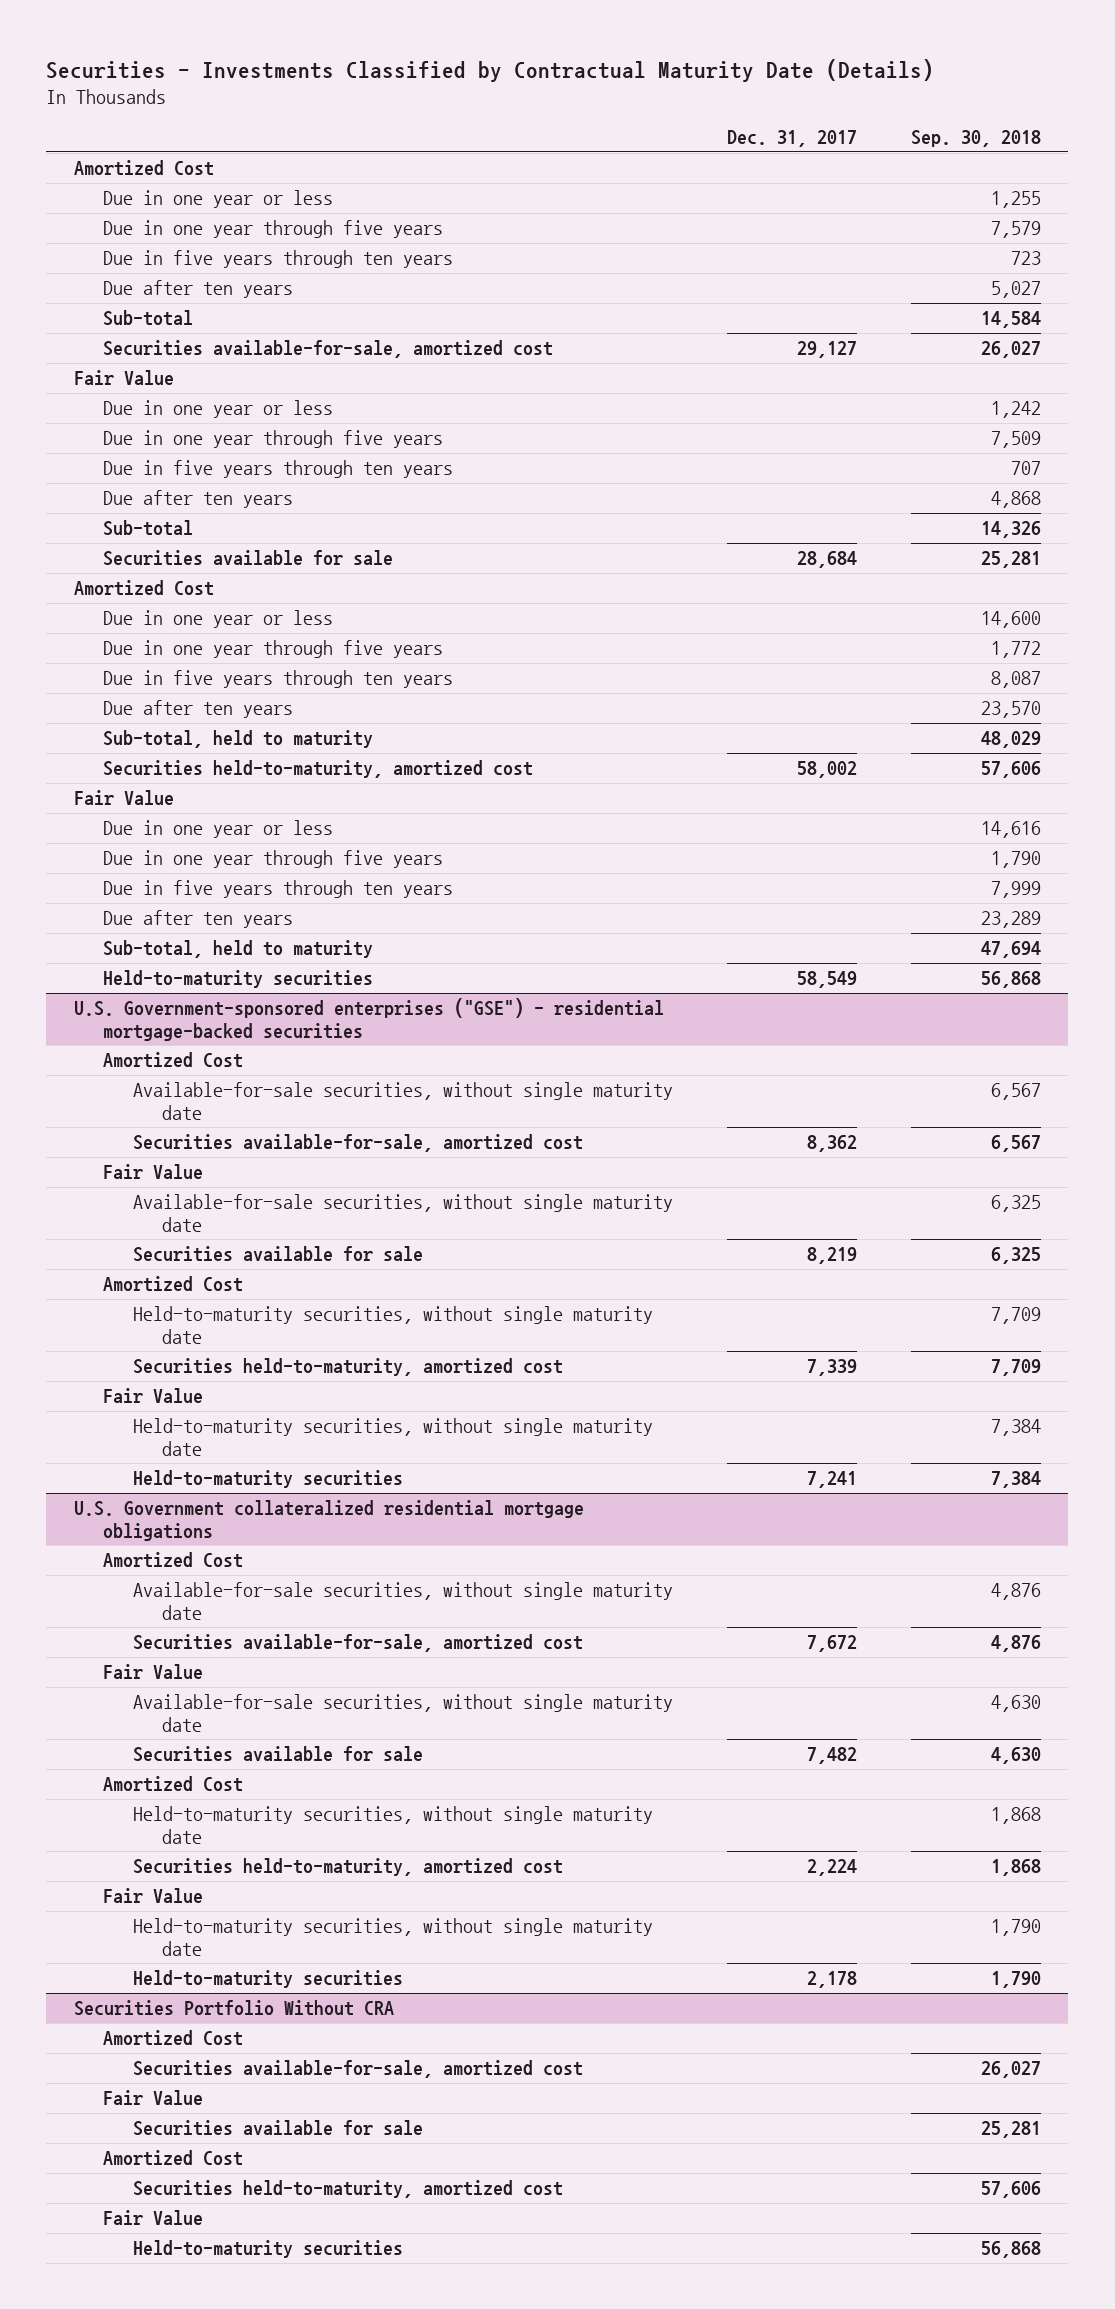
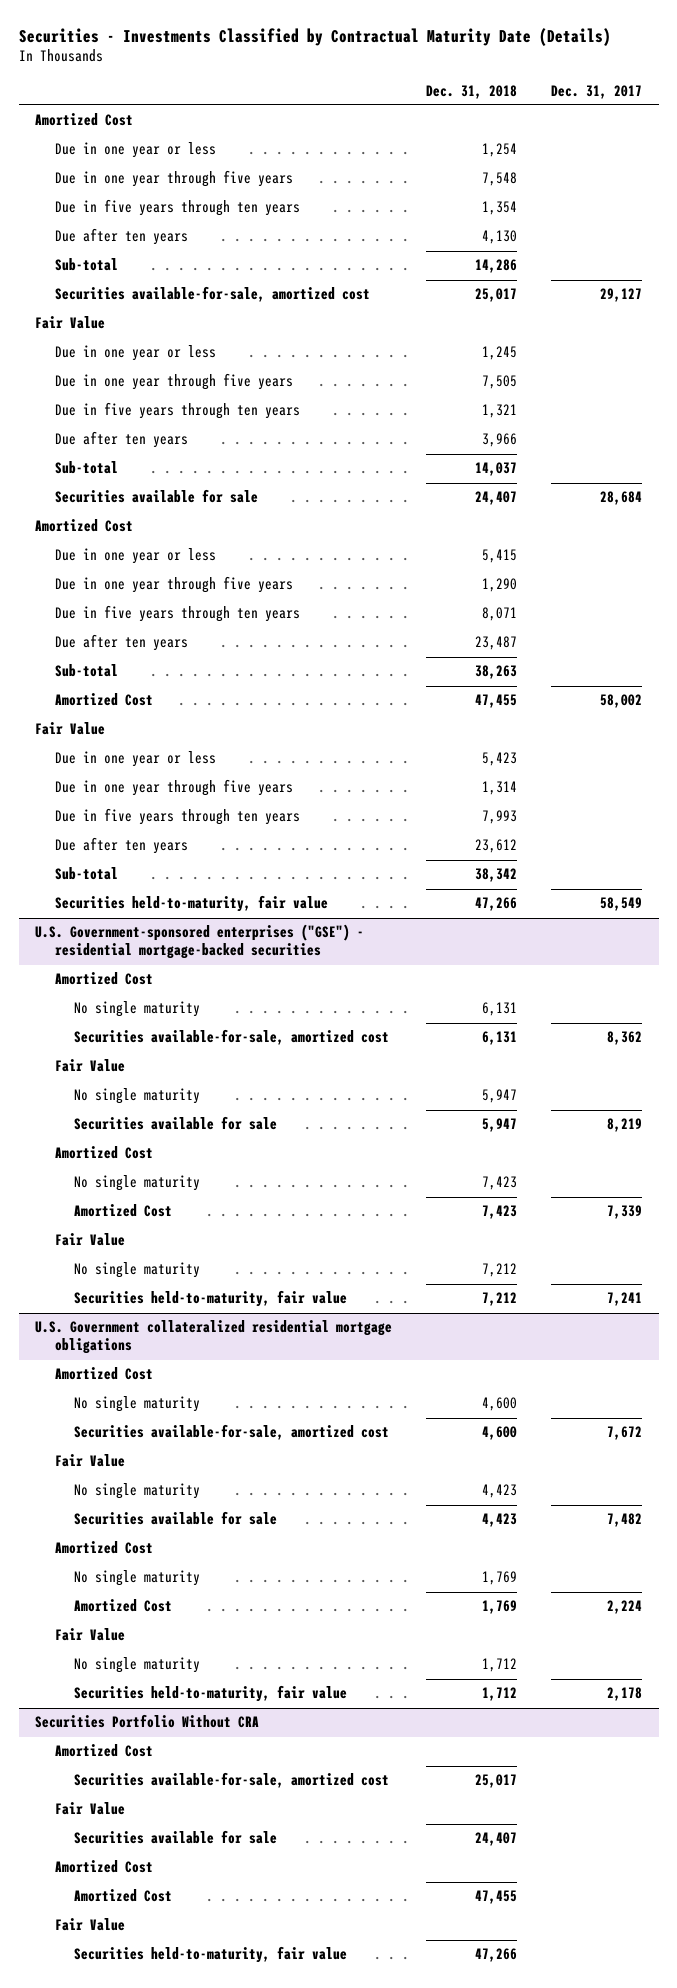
[911,130,1042,148] Sep. 30, 2018 -> none
none -> [426,84,518,99] Dec. 31, 2018
[103,730,374,749] Sub-total, held to maturity -> [54,664,118,678] Sub-total
[103,760,534,779] Securities held-to-maturity, amortized cost -> [54,693,153,707] Amortized Cost
[103,940,374,959] Sub-total, held to maturity -> [54,867,118,881] Sub-total
[103,970,374,989] Held-to-maturity securities -> [54,895,328,913] Securities held-to-maturity, fair value
[132,1082,673,1120] Available-for-sale securities, without single maturity date -> [74,1001,201,1018] No single maturity
[132,1194,673,1232] Available-for-sale securities, without single maturity date -> [74,1088,201,1105] No single maturity
[132,1306,653,1344] Held-to-maturity securities, without single maturity date -> [74,1175,201,1192] No single maturity
[132,1358,563,1377] Securities held-to-maturity, amortized cost -> [74,1204,173,1218] Amortized Cost
[132,1418,653,1456] Held-to-maturity securities, without single maturity date -> [74,1262,201,1279] No single maturity
[132,1470,403,1489] Held-to-maturity securities -> [74,1290,348,1308] Securities held-to-maturity, fair value
[132,1582,673,1620] Available-for-sale securities, without single maturity date -> [74,1396,201,1413] No single maturity
[132,1694,673,1732] Available-for-sale securities, without single maturity date -> [74,1483,201,1500] No single maturity
[132,1806,653,1844] Held-to-maturity securities, without single maturity date -> [74,1570,201,1587] No single maturity
[132,1858,563,1877] Securities held-to-maturity, amortized cost -> [74,1599,173,1613] Amortized Cost
[132,1918,653,1956] Held-to-maturity securities, without single maturity date -> [74,1657,201,1674] No single maturity
[132,1970,403,1989] Held-to-maturity securities -> [74,1685,348,1703] Securities held-to-maturity, fair value
[132,2180,563,2199] Securities held-to-maturity, amortized cost -> [74,1889,173,1903] Amortized Cost
[132,2240,403,2259] Held-to-maturity securities -> [74,1946,348,1964] Securities held-to-maturity, fair value

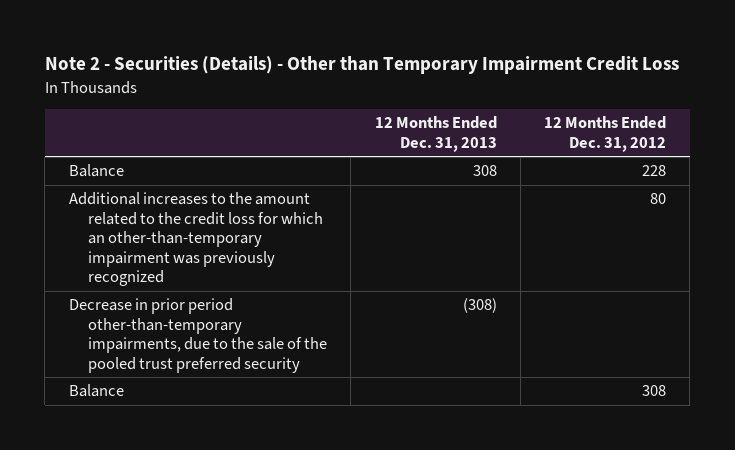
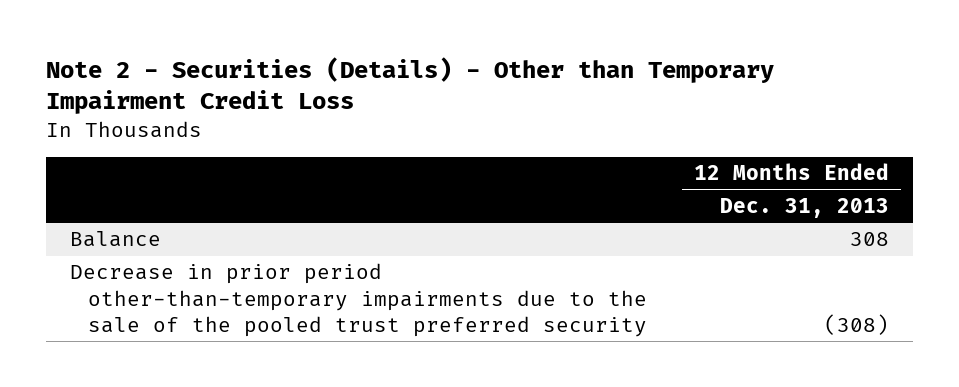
[544,116,667,152] 12 Months Ended Dec. 31, 2012 -> none
[68,192,323,287] Additional increases to the amount related to the credit loss for which an other-than-temporary impairment was previously recognized -> none
[68,384,124,398] Balance -> none
[68,298,327,373] Decrease in prior period other-than-temporary impairments, due to the sale of the pooled trust preferred security -> [69,263,647,337] Decrease in prior period other-than-temporary impairments due to the sale of the pooled trust preferred security

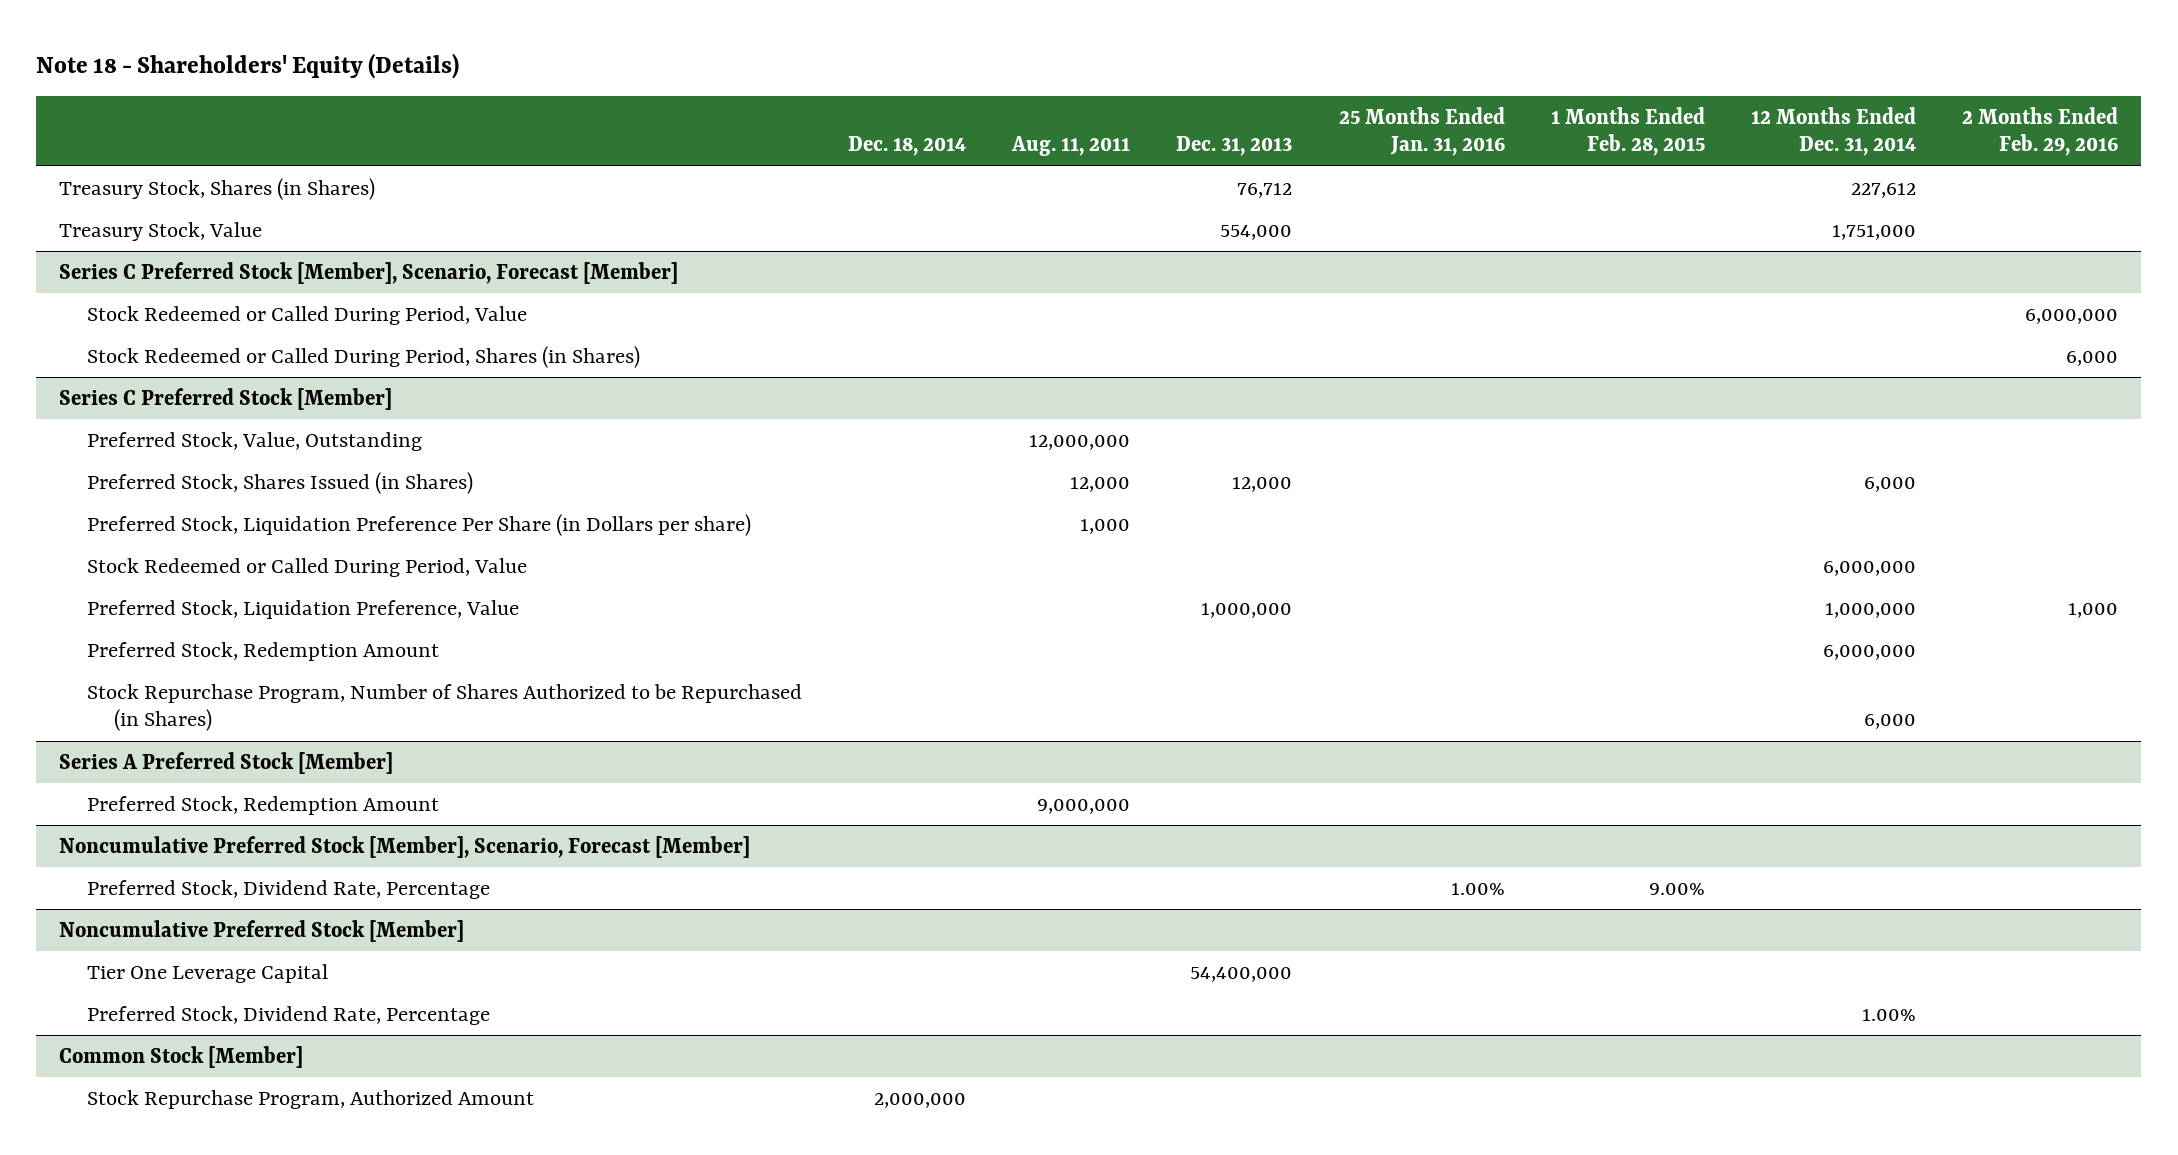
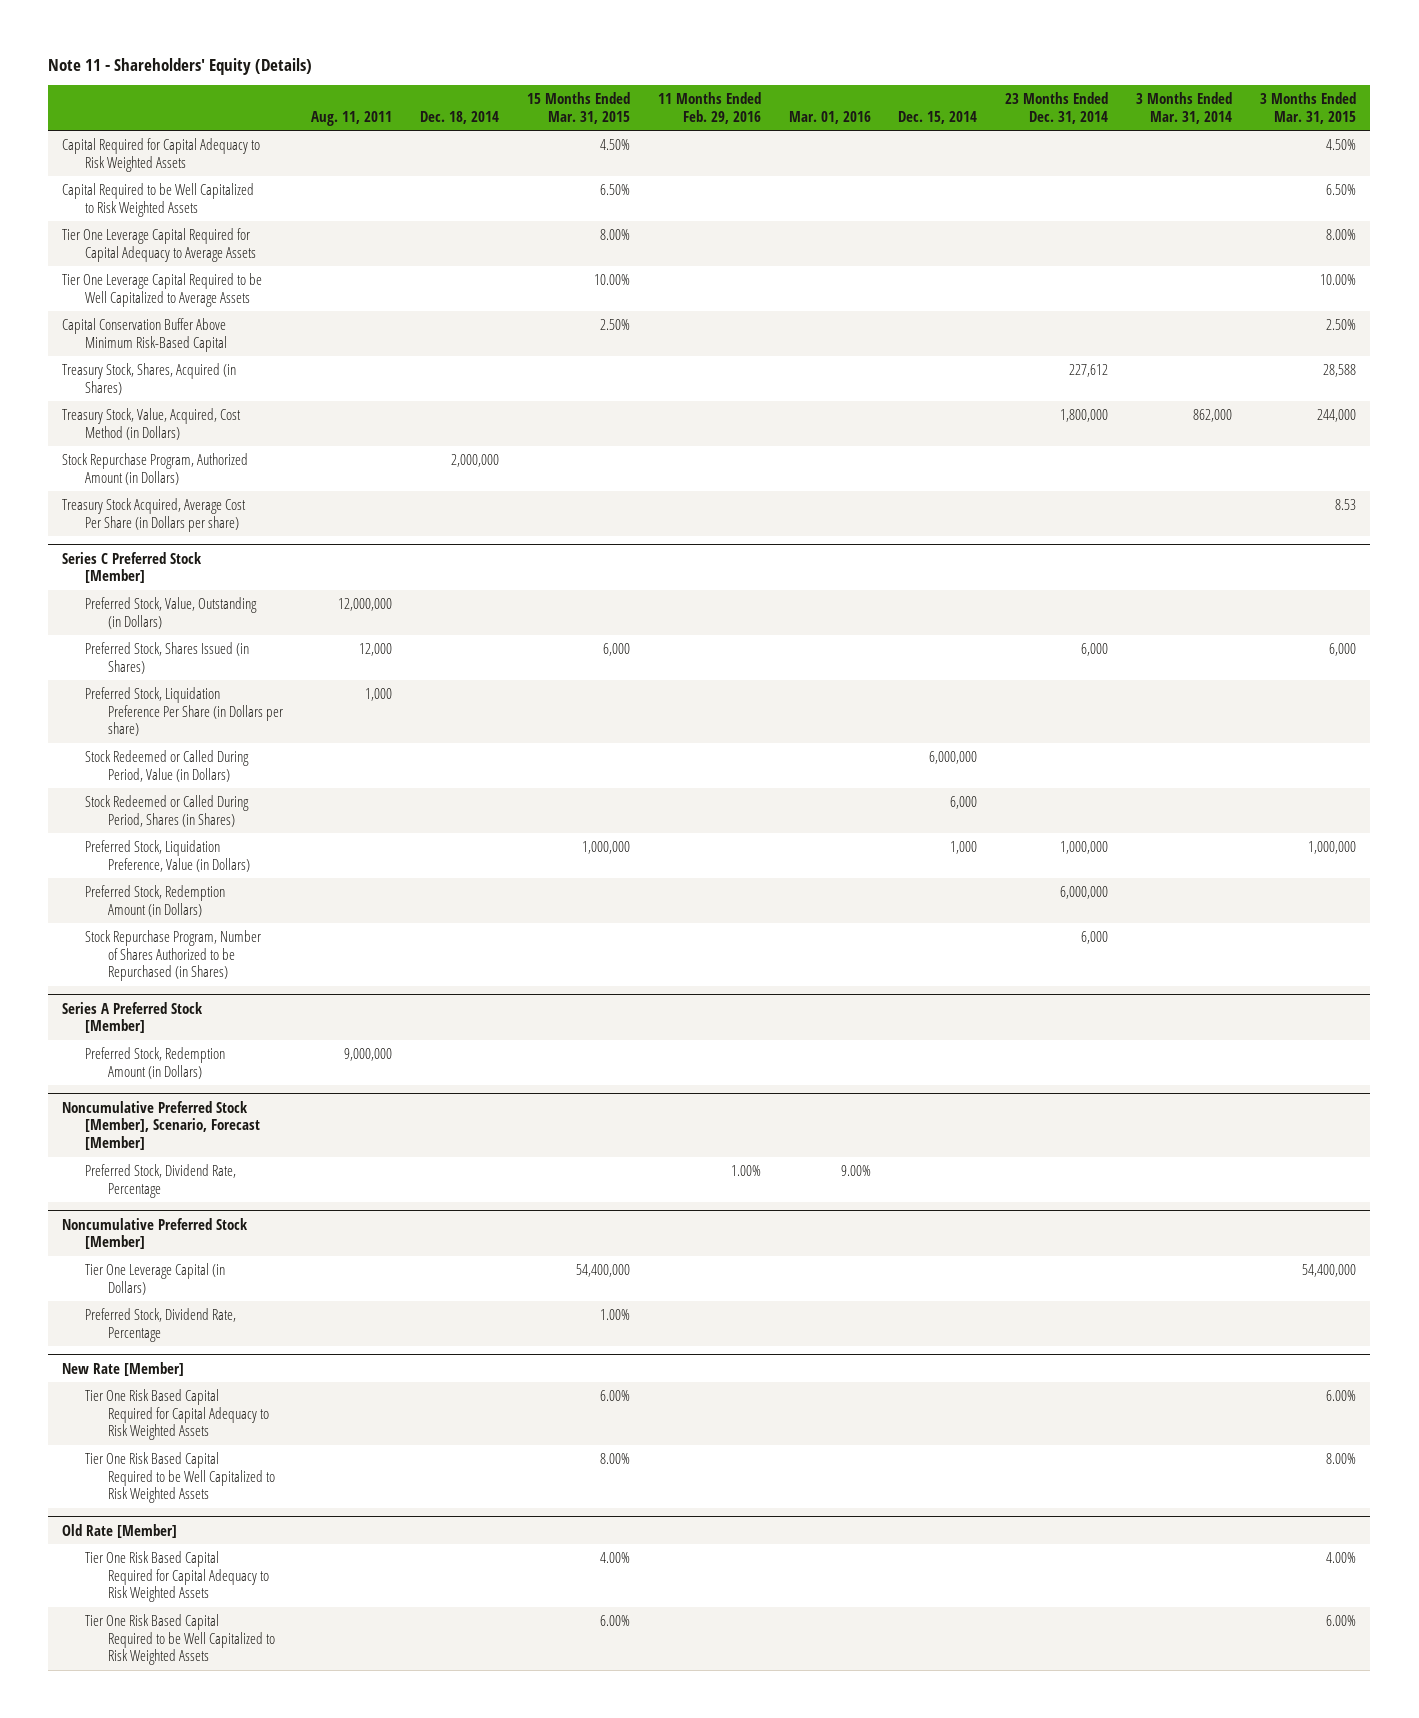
[36,52,460,79] Note 18 - Shareholders' Equity (Details) -> [48,57,313,75] Note 11 - Shareholders' Equity (Details)
[1176,136,1293,157] Dec. 31, 2013 -> none
[1338,106,1505,157] 25 Months Ended Jan. 31, 2016 -> none
[1550,106,1705,157] 1 Months Ended Feb. 28, 2015 -> none
[1751,106,1917,157] 12 Months Ended Dec. 31, 2014 -> none
[1962,106,2119,157] 2 Months Ended Feb. 29, 2016 -> none
none -> [526,92,630,124] 15 Months Ended Mar. 31, 2015
none -> [657,92,761,124] 11 Months Ended Feb. 29, 2016
none -> [788,110,871,124] Mar. 01, 2016
none -> [898,110,978,124] Dec. 15, 2014
none -> [1005,92,1109,124] 23 Months Ended Dec. 31, 2014
none -> [1136,92,1233,124] 3 Months Ended Mar. 31, 2014
none -> [1260,92,1357,124] 3 Months Ended Mar. 31, 2015
[59,221,263,241] Treasury Stock, Value -> none
[59,261,679,284] Series C Preferred Stock [Member], Scenario, Forecast [Member] -> none
[86,305,527,325] Stock Redeemed or Called During Period, Value -> none
[86,345,640,368] Stock Redeemed or Called During Period, Shares (in Shares) -> none
none -> [62,137,261,172] Capital Required for Capital Adequacy to Risk Weighted Assets
none -> [62,182,255,217] Capital Required to be Well Capitalized to Risk Weighted Assets
none -> [62,227,256,262] Tier One Leverage Capital Required for Capital Adequacy to Average Assets
none -> [62,272,263,307] Tier One Leverage Capital Required to be Well Capitalized to Average Assets
none -> [62,317,227,352] Capital Conservation Buffer Above Minimum Risk-Based Capital
[59,177,376,200] Treasury Stock, Shares (in Shares) -> [62,362,237,395] Treasury Stock, Shares, Acquired (in Shares)
none -> [62,407,242,440] Treasury Stock, Value, Acquired, Cost Method (in Dollars)
none -> [62,452,249,485] Stock Repurchase Program, Authorized Amount (in Dollars)
none -> [62,497,247,532] Treasury Stock Acquired, Average Cost Per Share (in Dollars per share)
[86,431,422,451] Preferred Stock, Value, Outstanding -> [84,596,257,629] Preferred Stock, Value, Outstanding (in Dollars)
[86,557,527,577] Stock Redeemed or Called During Period, Value -> [84,749,249,782] Stock Redeemed or Called During Period, Value (in Dollars)
none -> [84,794,249,827] Stock Redeemed or Called During Period, Shares (in Shares)
[86,599,519,619] Preferred Stock, Liquidation Preference, Value -> [84,839,250,872] Preferred Stock, Liquidation Preference, Value (in Dollars)
[86,641,439,661] Preferred Stock, Redemption Amount -> [84,884,225,917] Preferred Stock, Redemption Amount (in Dollars)
[86,795,439,815] Preferred Stock, Redemption Amount -> [84,1046,225,1079] Preferred Stock, Redemption Amount (in Dollars)
[86,963,328,983] Tier One Leverage Capital -> [84,1262,225,1295] Tier One Leverage Capital (in Dollars)
[59,1045,304,1068] Common Stock [Member] -> none
[86,1089,534,1109] Stock Repurchase Program, Authorized Amount -> none
none -> [62,1361,185,1376] New Rate [Member]
none -> [84,1388,269,1441] Tier One Risk Based Capital Required for Capital Adequacy to Risk Weighted Assets
none -> [84,1451,275,1504] Tier One Risk Based Capital Required to be Well Capitalized to Risk Weighted Assets
none -> [62,1523,178,1538] Old Rate [Member]
none -> [84,1550,269,1603] Tier One Risk Based Capital Required for Capital Adequacy to Risk Weighted Assets
none -> [84,1613,275,1666] Tier One Risk Based Capital Required to be Well Capitalized to Risk Weighted Assets

